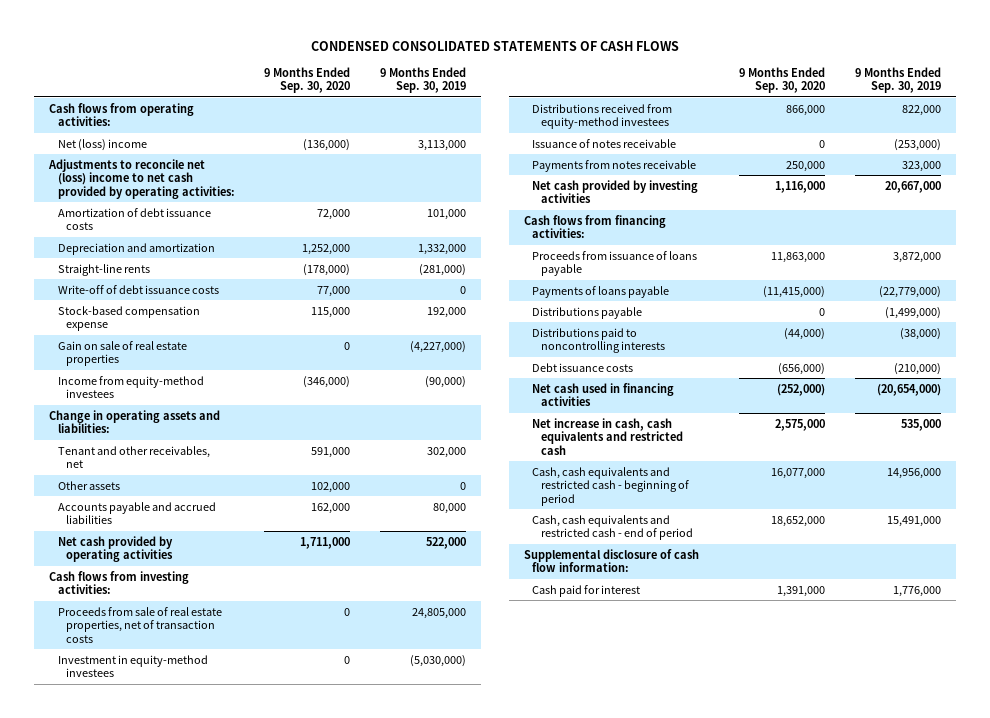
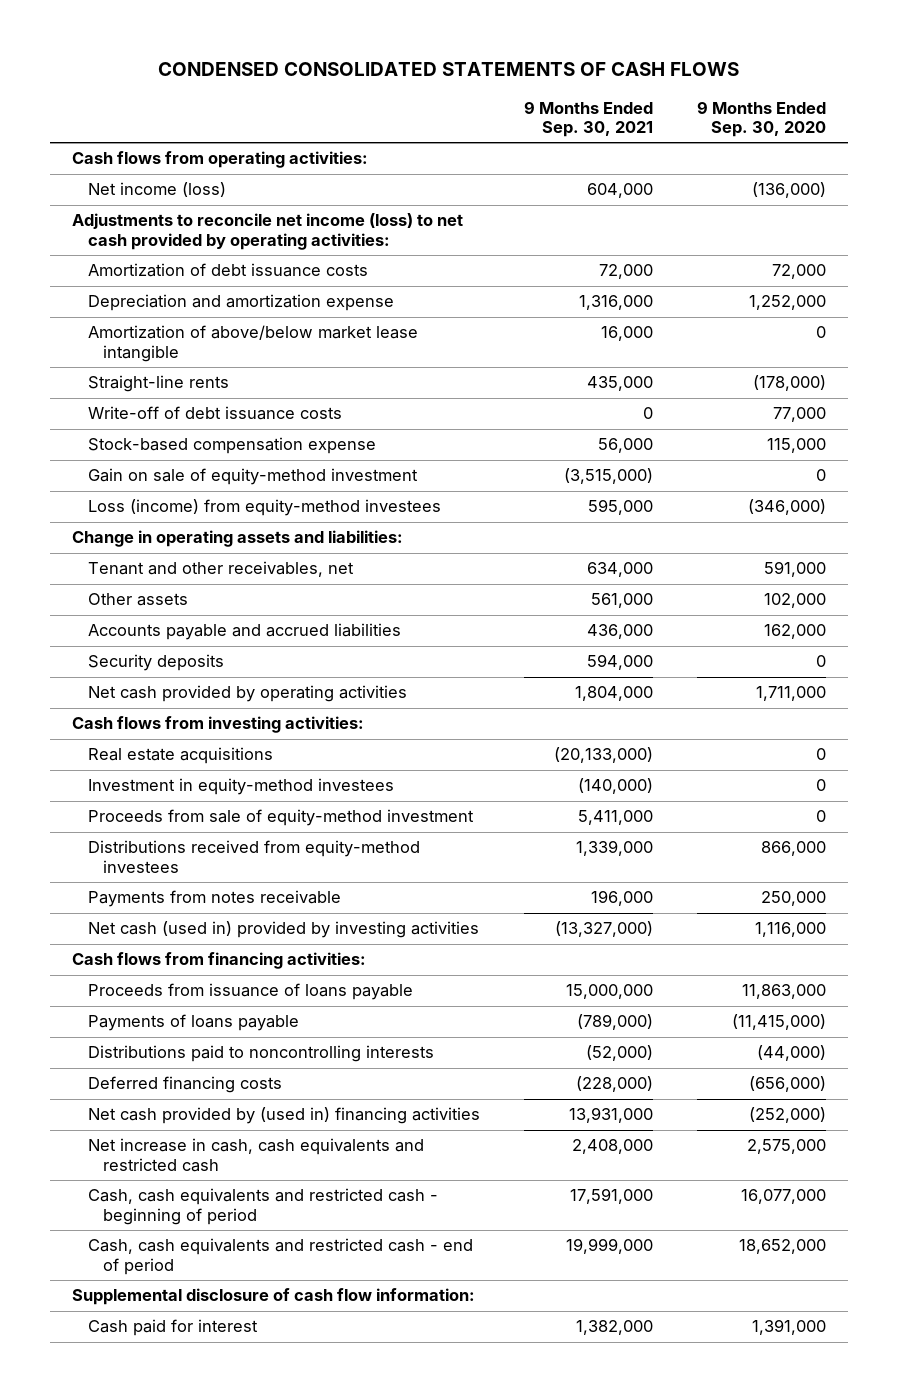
[380,66,467,94] 9 Months Ended Sep. 30, 2019 -> none
none -> [523,100,653,138] 9 Months Ended Sep. 30, 2021
[57,138,147,151] Net (loss) income -> [87,182,226,198] Net income (loss)
[47,158,235,199] Adjustments to reconcile net (loss) income to net cash provided by operating activities: -> [72,213,464,250] Adjustments to reconcile net income (loss) to net cash provided by operating activities:
[57,242,215,255] Depreciation and amortization -> [87,294,394,312] Depreciation and amortization expense
none -> [87,325,418,362] Amortization of above/below market lease intangible
[57,340,187,367] Gain on sale of real estate properties -> none
none -> [87,468,418,486] Gain on sale of equity-method investment
[57,375,204,399] Income from equity-method investees -> [87,499,441,517] Loss (income) from equity-method investees
none -> [87,654,224,672] Security deposits
[57,606,222,643] Proceeds from sale of real estate properties, net of transaction costs -> none
none -> [87,747,273,765] Real estate acquisitions
none -> [87,809,474,827] Proceeds from sale of equity-method investment
[532,138,677,148] Issuance of notes receivable -> none
[532,179,699,204] Net cash provided by investing activities -> [87,921,479,939] Net cash (used in) provided by investing activities
[532,306,643,319] Distributions payable -> none
[532,362,634,372] Debt issuance costs -> [87,1076,282,1094] Deferred financing costs
[532,382,675,407] Net cash used in financing activities -> [87,1107,480,1125] Net cash provided by (used in) financing activities

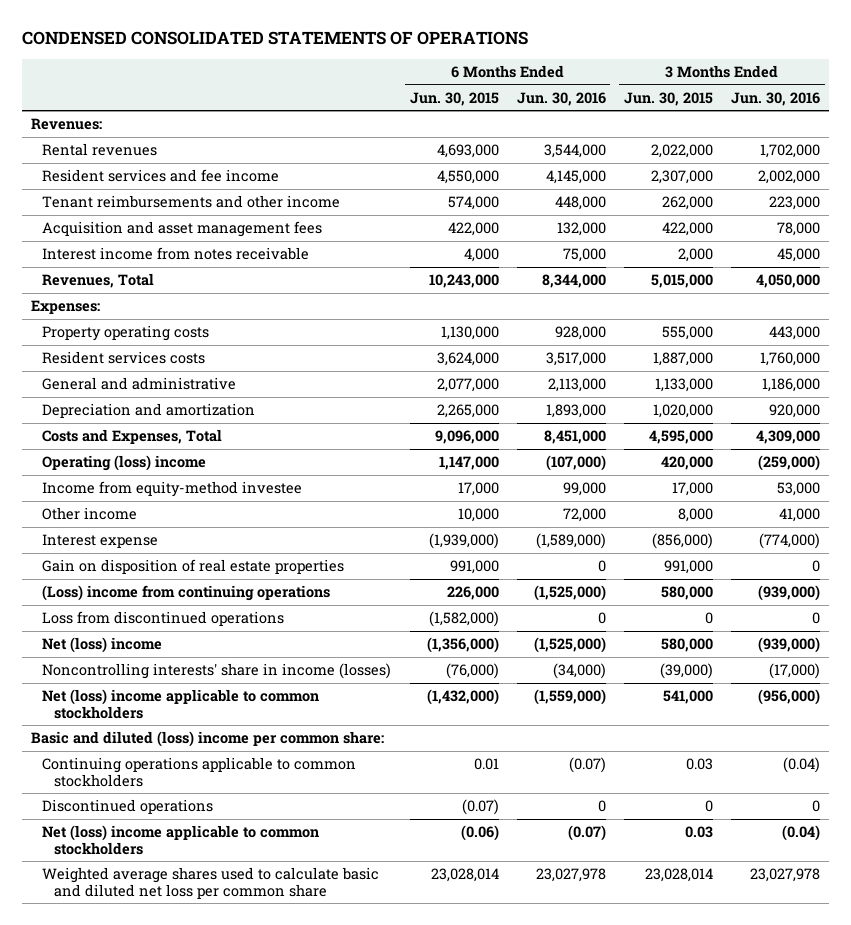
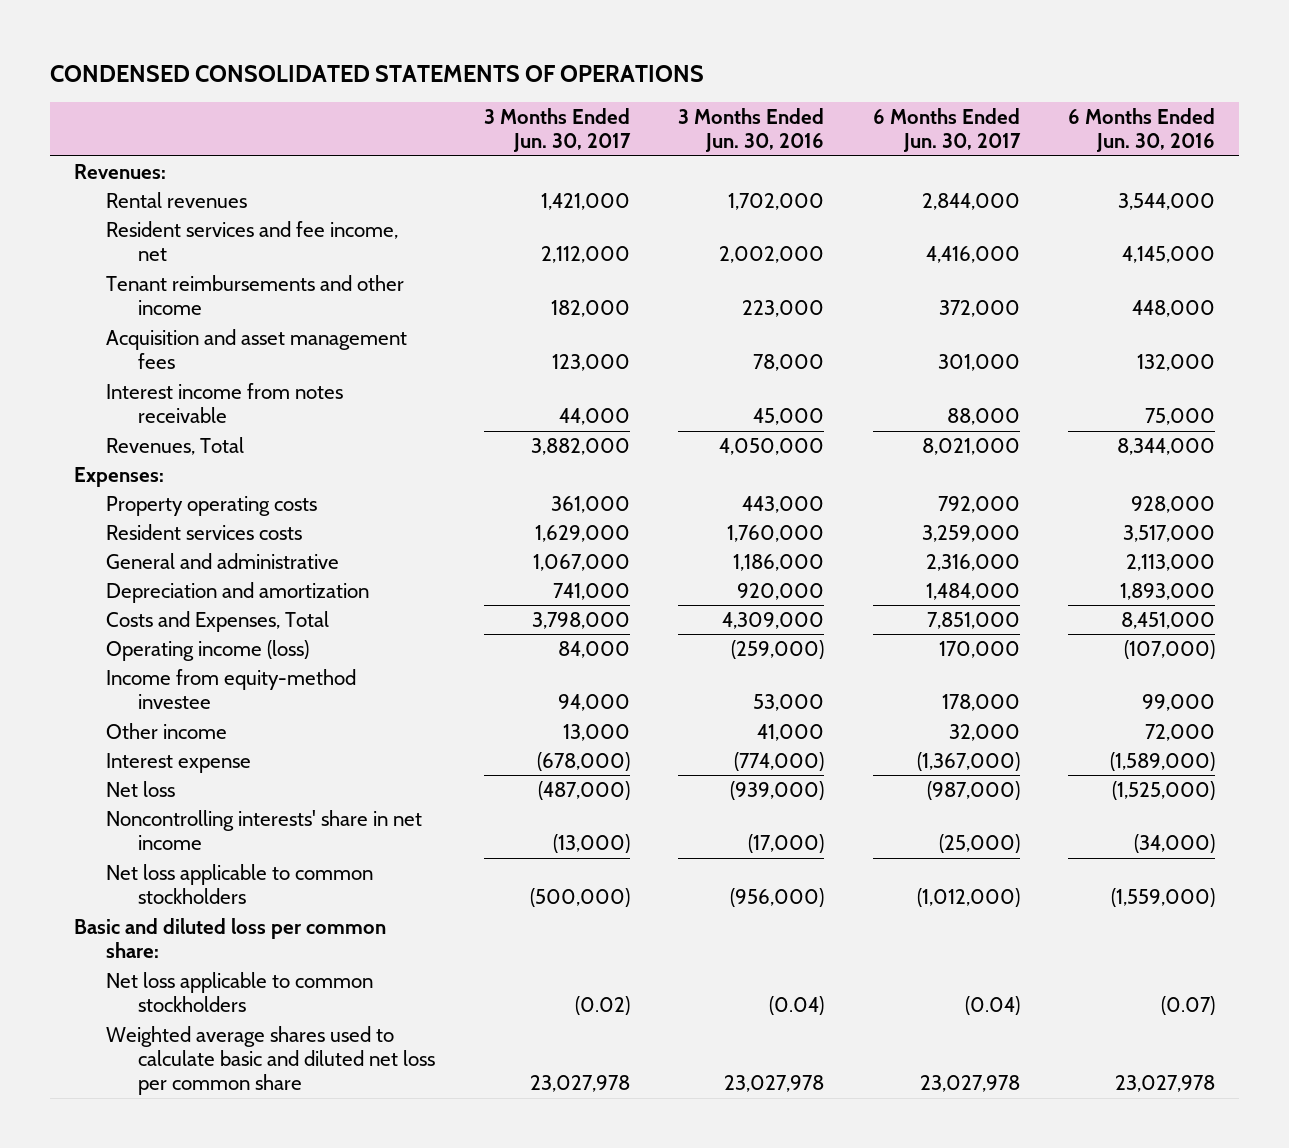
[409,91,499,106] Jun. 30, 2015 -> none
[623,91,713,106] Jun. 30, 2015 -> none
none -> [483,107,631,153] 3 Months Ended Jun. 30, 2017
none -> [872,107,1021,153] 6 Months Ended Jun. 30, 2017
[42,169,280,183] Resident services and fee income -> [106,220,399,262] Resident services and fee income, net
[42,455,207,472] Operating (loss) income -> [106,639,310,661] Operating income (loss)
[42,559,345,575] Gain on disposition of real estate properties -> none
[42,585,331,602] (Loss) income from continuing operations -> none
[42,611,285,627] Loss from discontinued operations -> none
[42,757,357,787] Continuing operations applicable to common stockholders -> none
[42,799,214,815] Discontinued operations -> none
[42,637,163,654] Net (loss) income -> [106,780,176,797] Net loss
[42,663,392,680] Noncontrolling interests' share in income (losses) -> [106,809,423,851] Noncontrolling interests' share in net income
[42,689,320,719] Net (loss) income applicable to common stockholders -> [106,863,374,905] Net loss applicable to common stockholders
[30,731,384,748] Basic and diluted (loss) income per common share: -> [73,917,386,959] Basic and diluted loss per common share:
[42,825,320,855] Net (loss) income applicable to common stockholders -> [106,971,374,1013] Net loss applicable to common stockholders

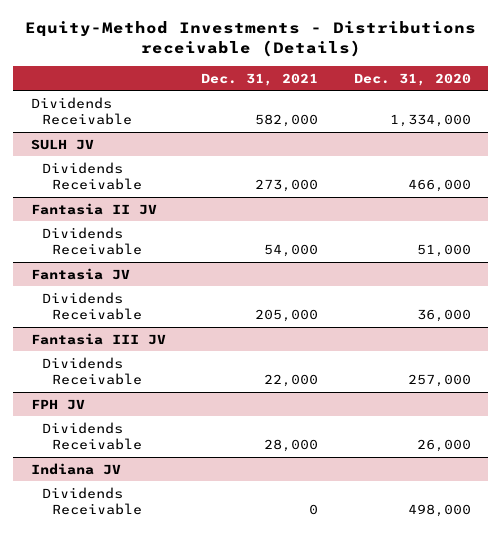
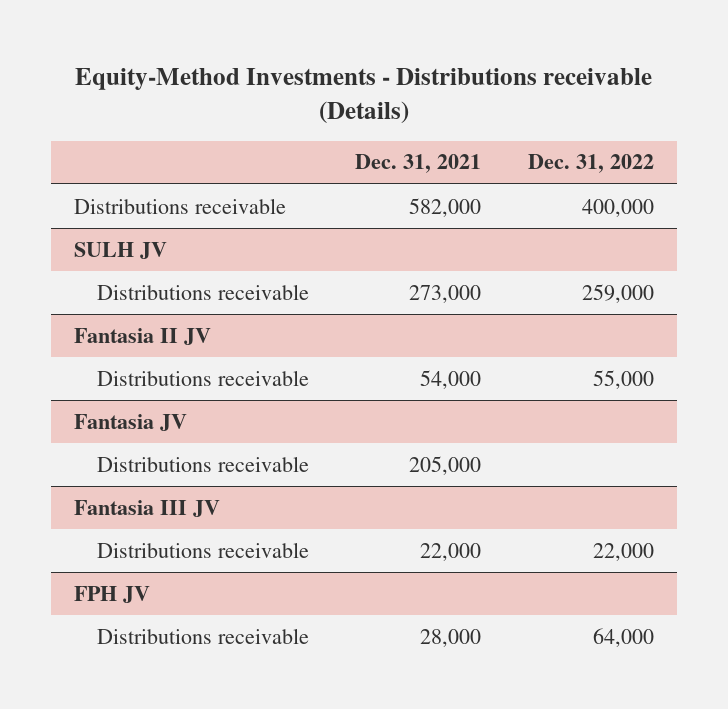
[353,72,471,86] Dec. 31, 2020 -> none
none -> [527,154,654,174] Dec. 31, 2022
[30,96,132,126] Dividends Receivable -> [74,197,287,214] Distributions receivable
[41,161,143,191] Dividends Receivable -> [96,283,309,300] Distributions receivable
[41,226,143,256] Dividends Receivable -> [96,369,309,386] Distributions receivable
[41,291,143,321] Dividends Receivable -> [96,455,309,472] Distributions receivable
[41,356,143,386] Dividends Receivable -> [96,541,309,558] Distributions receivable
[30,462,121,475] Indiana JV -> none
[41,486,143,516] Dividends Receivable -> none
[41,421,143,451] Dividends Receivable -> [96,627,309,644] Distributions receivable

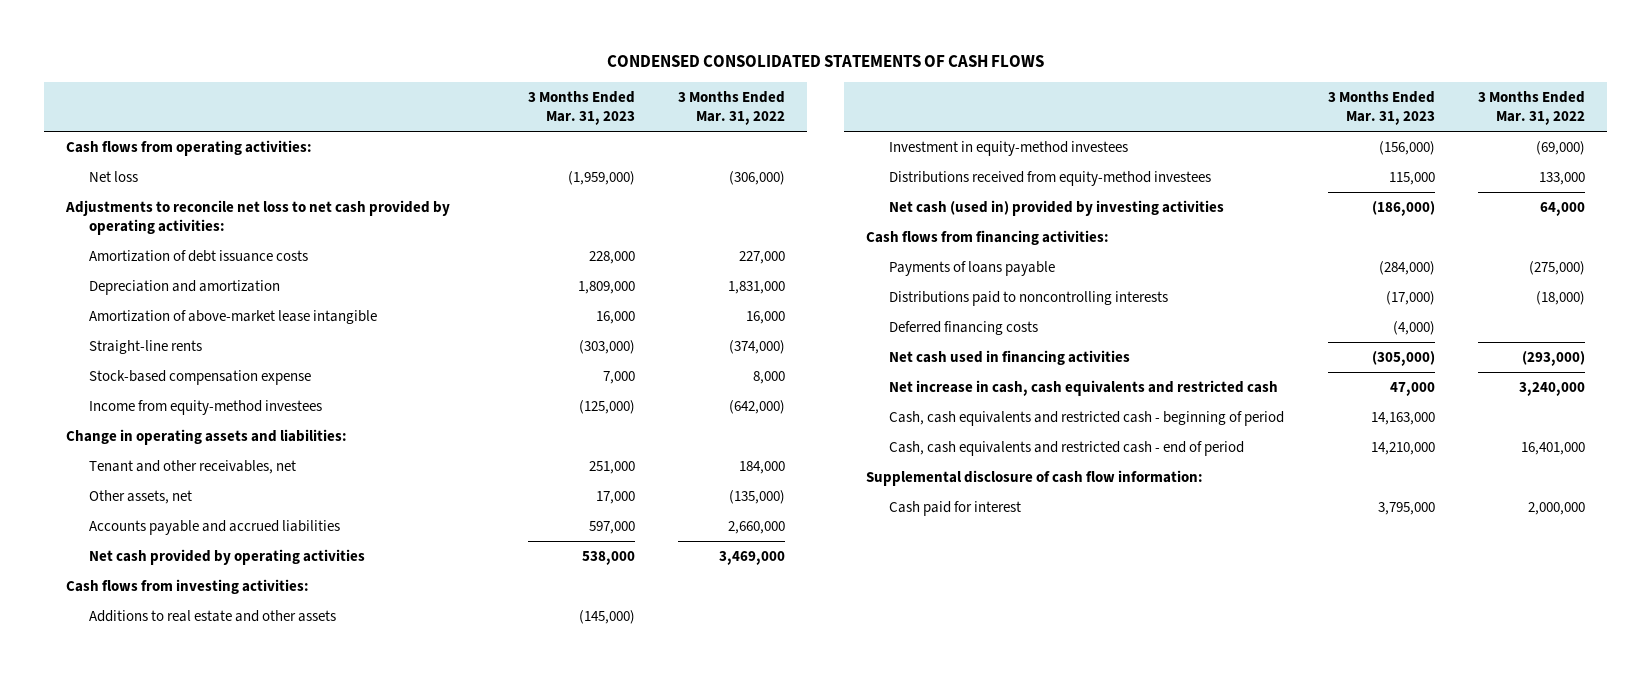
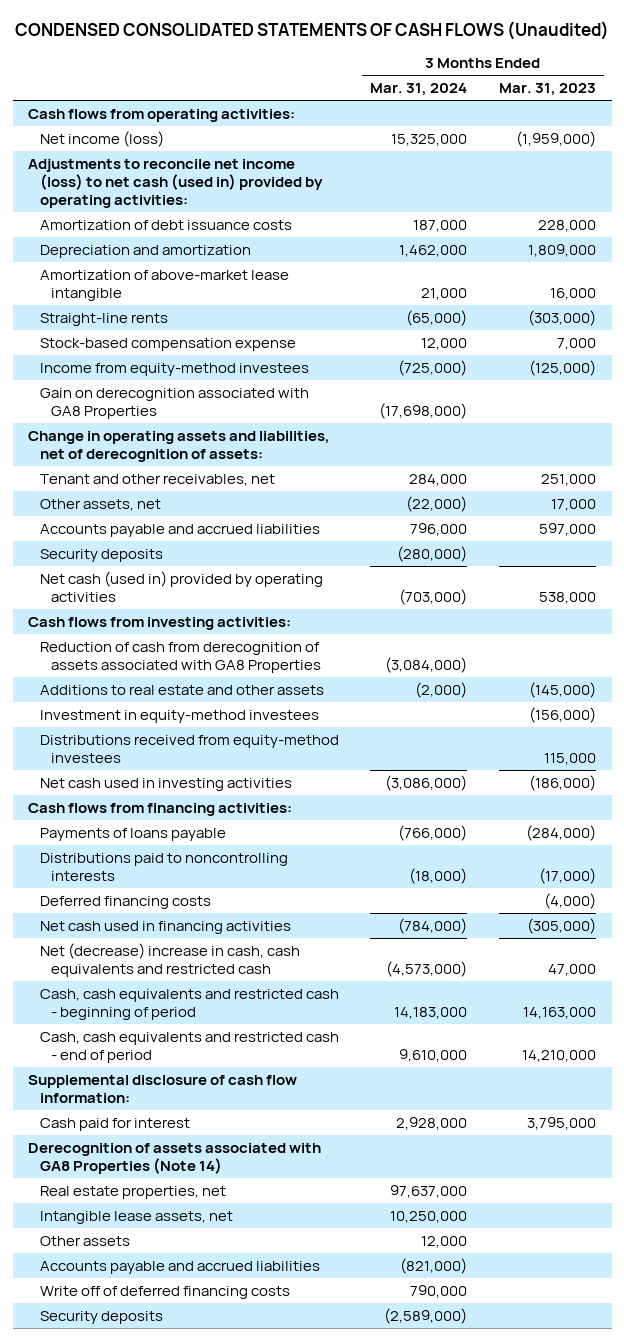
[606,55,1044,68] CONDENSED CONSOLIDATED STATEMENTS OF CASH FLOWS -> [15,20,610,40] CONDENSED CONSOLIDATED STATEMENTS OF CASH FLOWS (Unaudited)
[678,91,786,125] 3 Months Ended Mar. 31, 2022 -> none
none -> [370,83,468,97] Mar. 31, 2024
[88,170,138,182] Net loss -> [39,130,164,147] Net income (loss)
[65,199,451,235] Adjustments to reconcile net loss to net cash provided by operating activities: -> [28,158,323,209] Adjustments to reconcile net income (loss) to net cash (used in) provided by operating activities:
none -> [39,387,309,420] Gain on derecognition associated with GA8 Properties
[66,428,348,445] Change in operating assets and liabilities: -> [28,430,331,463] Change in operating assets and liabilities, net of derecognition of assets:
none -> [39,548,163,562] Security deposits
[88,548,365,565] Net cash provided by operating activities -> [39,570,323,603] Net cash (used in) provided by operating activities
none -> [39,641,322,674] Reduction of cash from derecognition of assets associated with GA8 Properties
[889,199,1225,216] Net cash (used in) provided by investing activities -> [39,777,292,791] Net cash used in investing activities
[889,379,1279,396] Net increase in cash, cash equivalents and restricted cash -> [39,942,300,978] Net (decrease) increase in cash, cash equivalents and restricted cash
none -> [28,1142,322,1175] Derecognition of assets associated with GA8 Properties (Note 14)
none -> [39,1185,226,1199] Real estate properties, net
none -> [39,1210,233,1224] Intangible lease assets, net
none -> [39,1235,130,1246] Other assets
none -> [39,1260,320,1274] Accounts payable and accrued liabilities
none -> [39,1285,290,1299] Write off of deferred financing costs
none -> [39,1310,163,1324] Security deposits

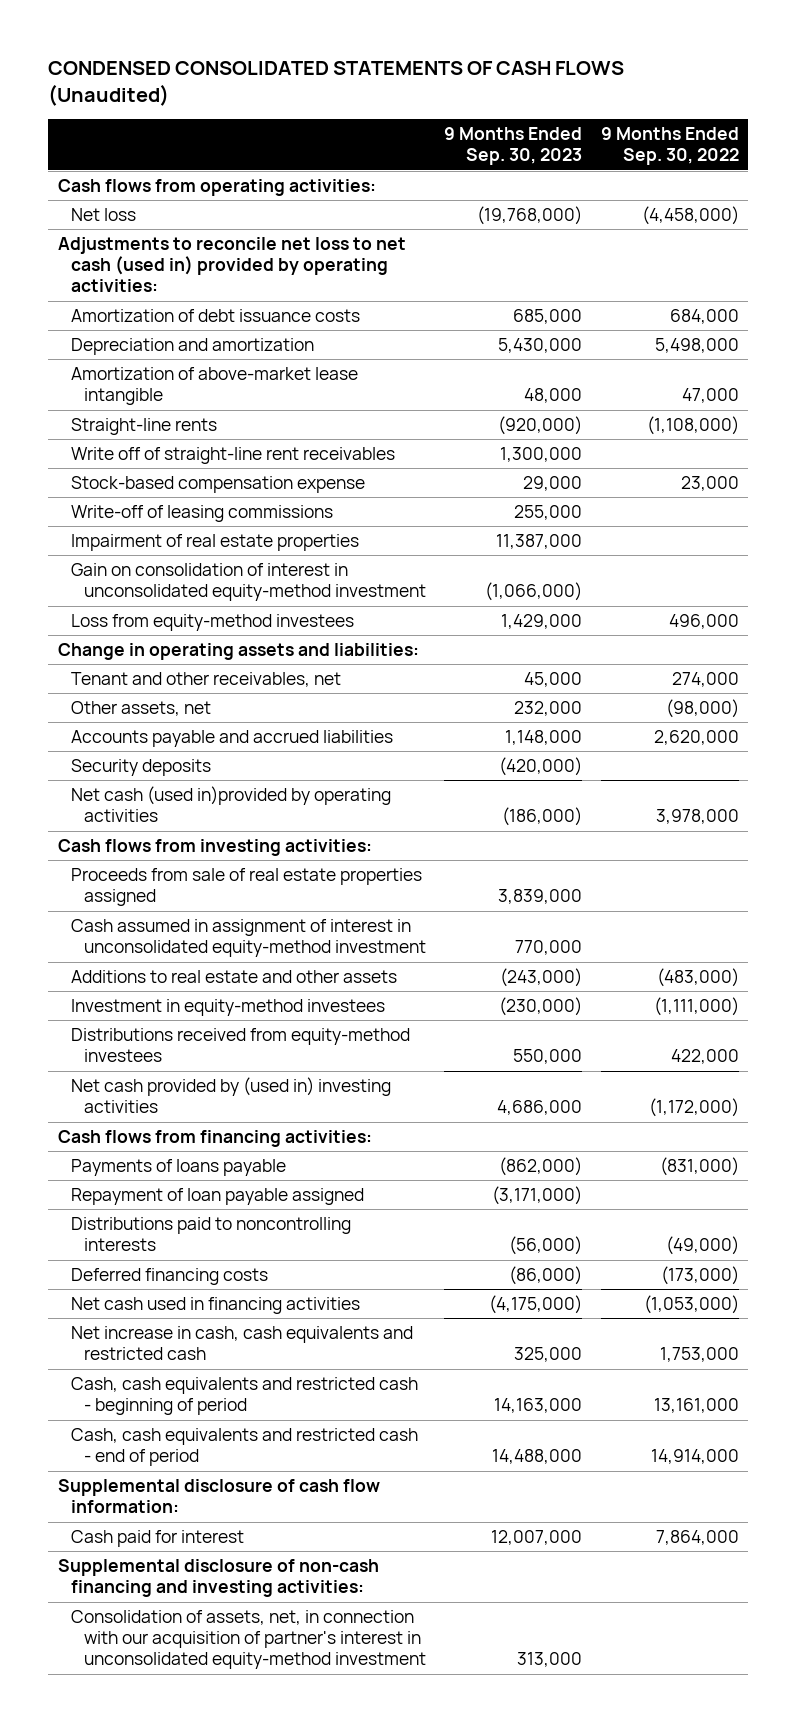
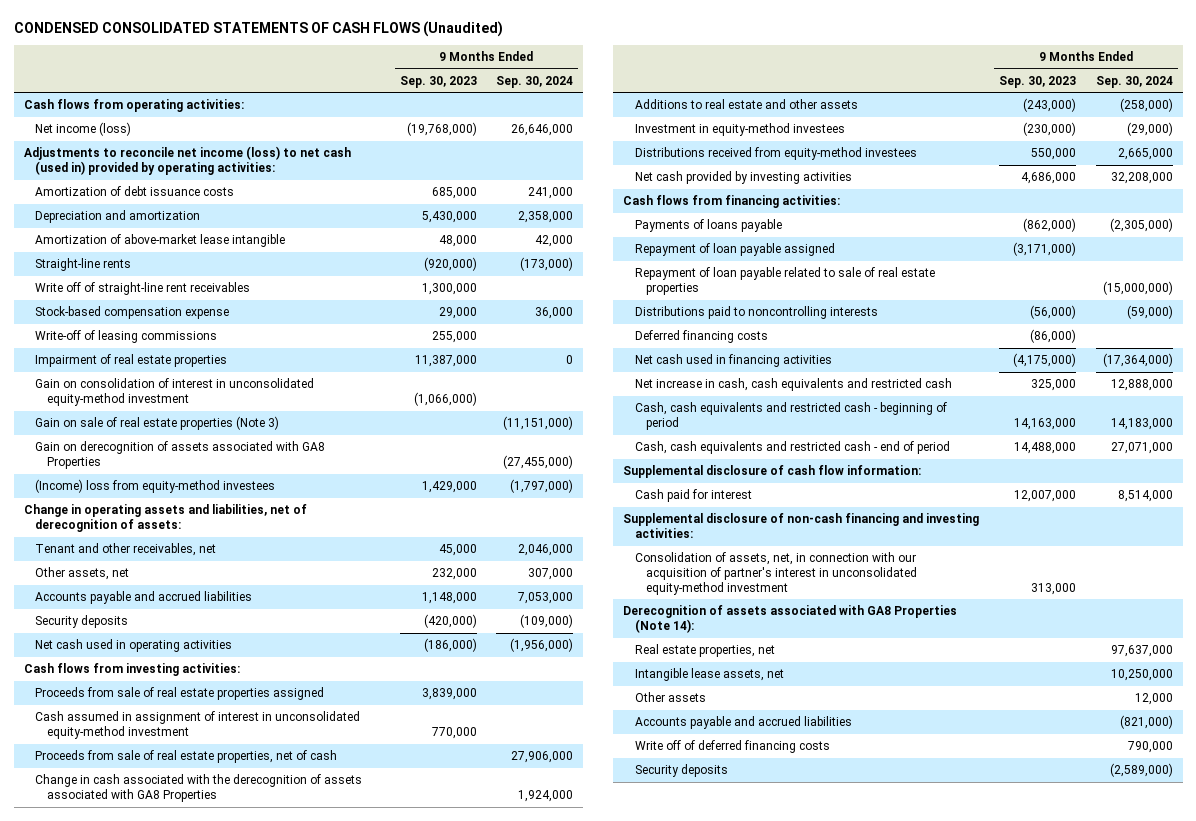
[600,127,739,166] 9 Months Ended Sep. 30, 2022 -> none
none -> [496,75,574,88] Sep. 30, 2024
[70,207,136,221] Net loss -> [35,122,132,137] Net income (loss)
[57,236,406,293] Adjustments to reconcile net loss to net cash (used in) provided by operating activities: -> [23,146,351,176] Adjustments to reconcile net income (loss) to net cash (used in) provided by operating activities:
none -> [35,416,280,431] Gain on sale of real estate properties (Note 3)
none -> [35,441,326,470] Gain on derecognition of assets associated with GA8 Properties
[70,613,354,631] Loss from equity-method investees -> [35,479,276,494] (Income) loss from equity-method investees
[57,642,419,660] Change in operating assets and liabilities: -> [23,504,307,533] Change in operating assets and liabilities, net of derecognition of assets:
[70,785,391,823] Net cash (used in)provided by operating activities -> [35,639,233,653] Net cash used in operating activities
none -> [35,750,338,764] Proceeds from sale of real estate properties, net of cash
none -> [35,774,363,803] Change in cash associated with the derecognition of assets associated with GA8 Properties
[70,1076,391,1114] Net cash provided by (used in) investing activities -> [634,171,852,185] Net cash provided by investing activities
none -> [634,267,935,296] Repayment of loan payable related to sale of real estate properties
none -> [623,605,958,634] Derecognition of assets associated with GA8 Properties (Note 14):
none -> [634,644,775,658] Real estate properties, net
none -> [634,668,784,682] Intangible lease assets, net
none -> [634,692,706,703] Other assets
none -> [634,716,852,730] Accounts payable and accrued liabilities
none -> [634,740,830,754] Write off of deferred financing costs
none -> [634,764,728,778] Security deposits

